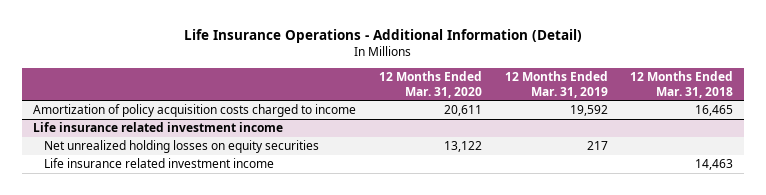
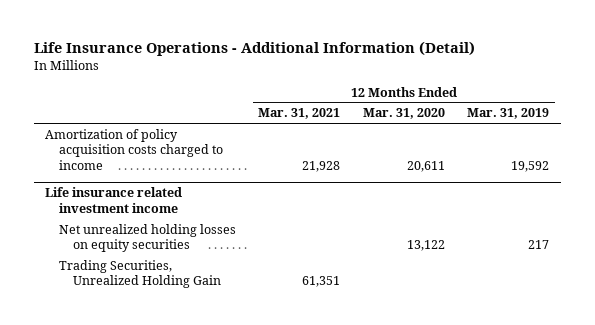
[630,71,734,98] 12 Months Ended Mar. 31, 2018 -> none
none -> [258,108,341,120] Mar. 31, 2021
[44,158,275,169] Life insurance related investment income -> [58,259,221,289] Trading Securities, Unrealized Holding Gain

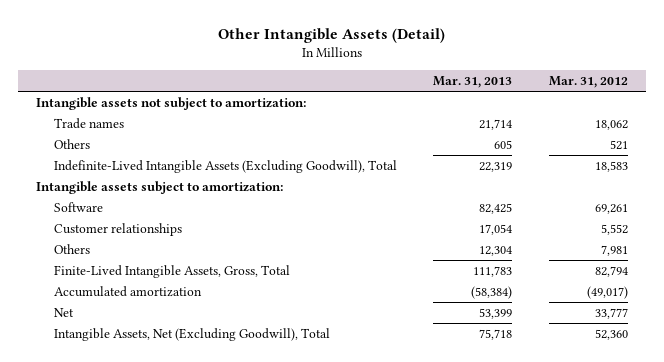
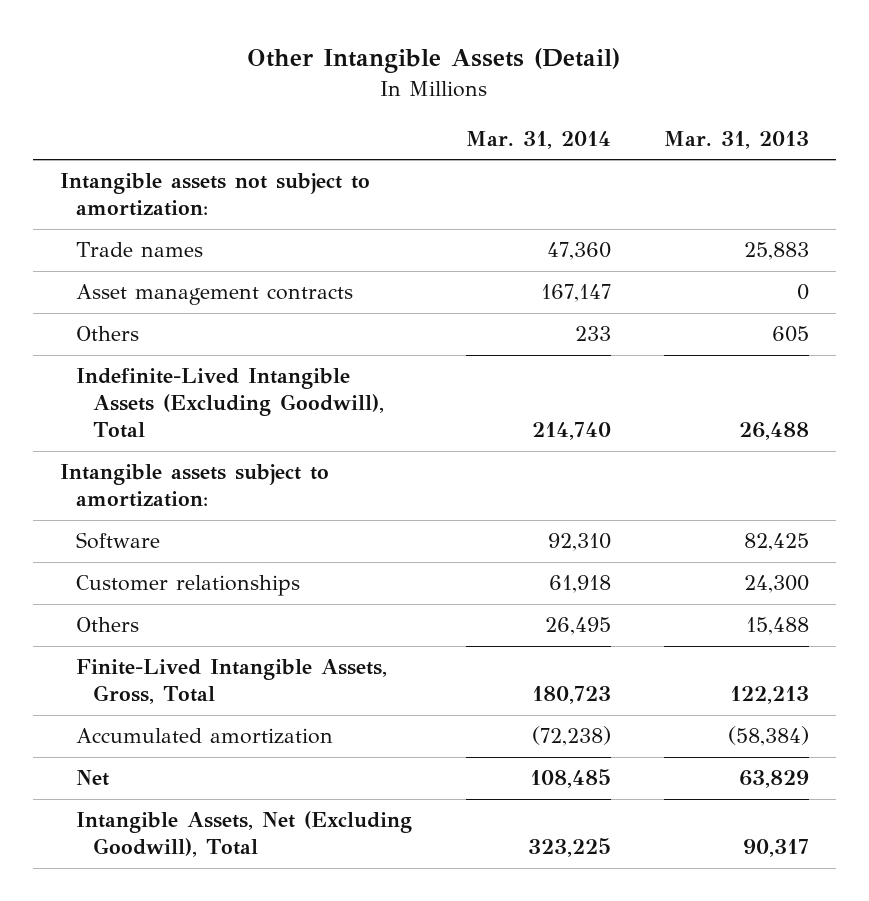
[548,75,628,88] Mar. 31, 2012 -> none
none -> [465,130,611,149] Mar. 31, 2014
[479,119,513,131] 21,714 -> [744,242,810,261] 25,883
none -> [76,284,354,306] Asset management contracts
[479,162,513,173] 22,319 -> [739,422,810,441] 26,488
[479,224,513,236] 17,054 -> [744,575,810,594] 24,300
[479,246,513,257] 12,304 -> [746,617,810,636] 15,488
[473,266,513,278] 111,783 -> [730,686,810,705] 122,213
[479,308,513,320] 53,399 -> [739,770,810,789] 63,829
[479,329,513,341] 75,718 -> [743,839,810,858] 90,317

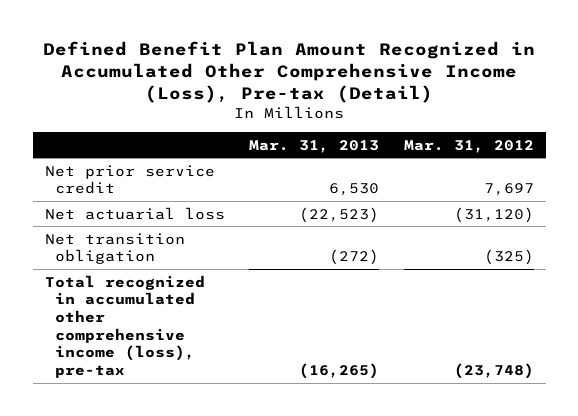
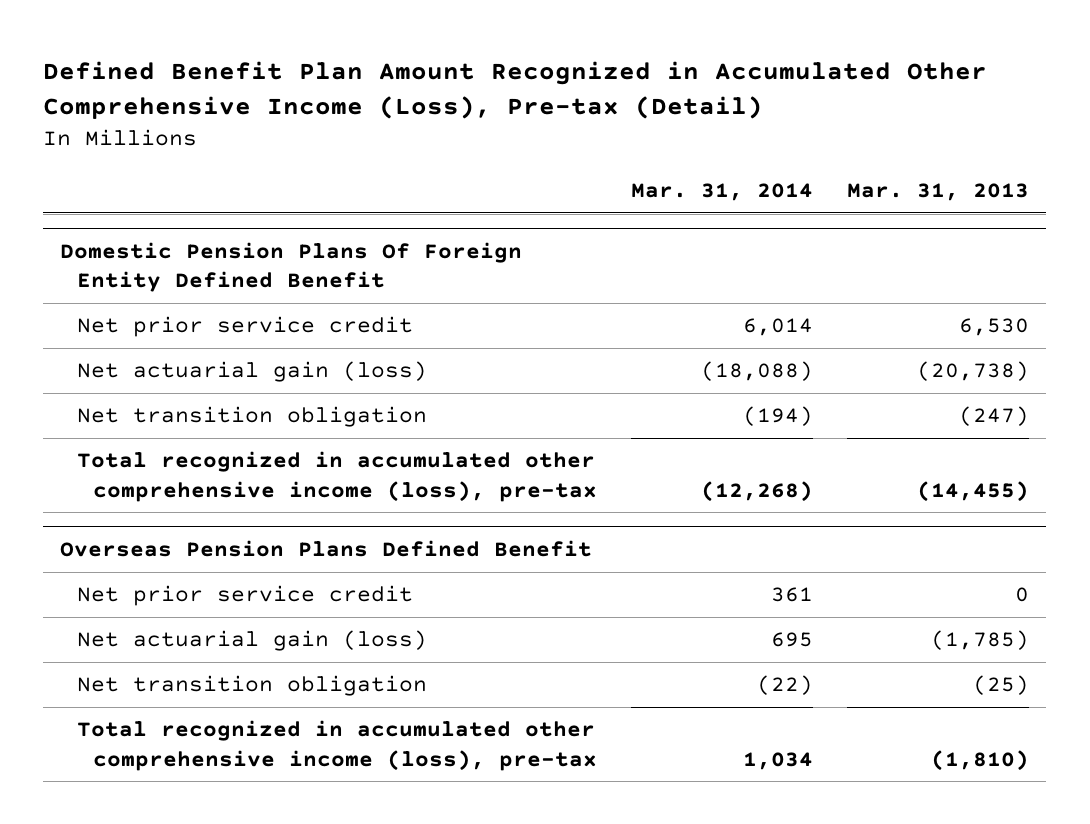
[403,139,534,153] Mar. 31, 2012 -> none
none -> [631,182,814,201] Mar. 31, 2014
none -> [60,241,523,293] Domestic Pension Plans Of Foreign Entity Defined Benefit
[44,206,225,220] Net actuarial loss -> [76,361,427,383] Net actuarial gain (loss)
[299,206,380,223] (22,523) -> [917,361,1030,382] (20,738)
[329,249,380,266] (272) -> [959,406,1030,427] (247)
[299,362,380,379] (16,265) -> [917,480,1030,502] (14,455)
none -> [60,539,593,557] Overseas Pension Plans Defined Benefit
none -> [76,585,413,607] Net prior service credit
none -> [76,630,427,652] Net actuarial gain (loss)
none -> [76,675,427,697] Net transition obligation
none -> [76,720,598,771] Total recognized in accumulated other comprehensive income (loss), pre-tax

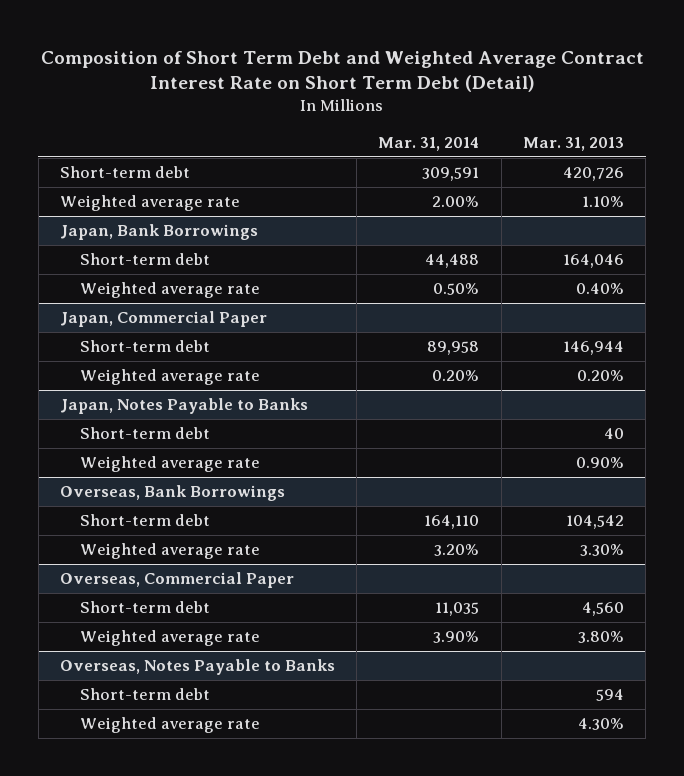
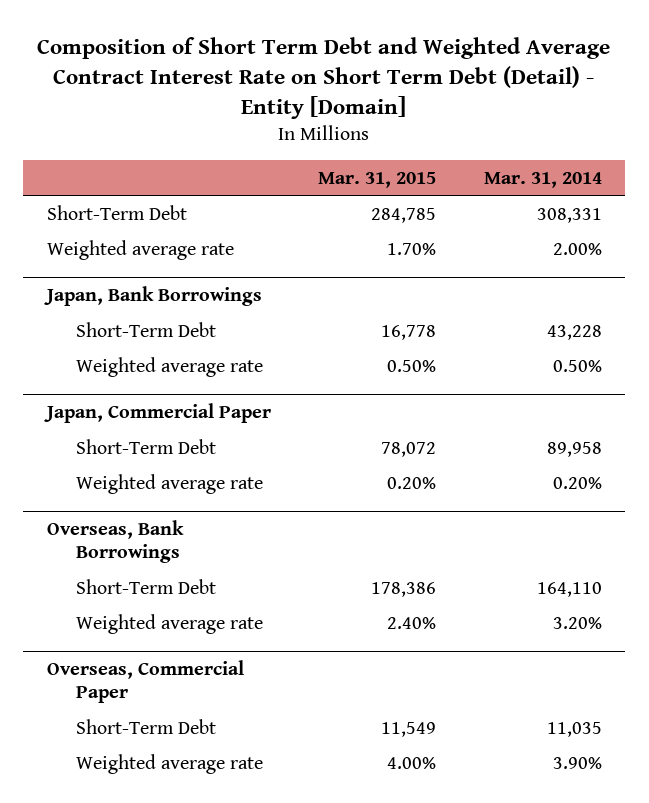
[40,50,644,93] Composition of Short Term Debt and Weighted Average Contract Interest Rate on Short Term Debt (Detail) -> [37,36,611,120] Composition of Short Term Debt and Weighted Average Contract Interest Rate on Short Term Debt (Detail) - Entity [Domain]
[522,136,624,151] Mar. 31, 2013 -> none
none -> [318,171,437,188] Mar. 31, 2015
[59,166,190,179] Short-term debt -> [46,204,187,220] Short-Term Debt
[422,167,480,182] 309,591 -> [536,207,602,223] 308,331
[79,253,210,266] Short-term debt -> [75,321,216,337] Short-Term Debt
[425,254,480,269] 44,488 -> [546,324,602,340] 43,228
[79,340,210,353] Short-term debt -> [75,438,216,454] Short-Term Debt
[59,398,308,415] Japan, Notes Payable to Banks -> none
[79,427,210,440] Short-term debt -> none
[79,456,260,473] Weighted average rate -> none
[79,514,210,527] Short-term debt -> [75,578,216,594] Short-Term Debt
[79,601,210,614] Short-term debt -> [75,718,216,734] Short-Term Debt
[59,659,335,676] Overseas, Notes Payable to Banks -> none
[79,688,210,701] Short-term debt -> none
[79,717,260,734] Weighted average rate -> none

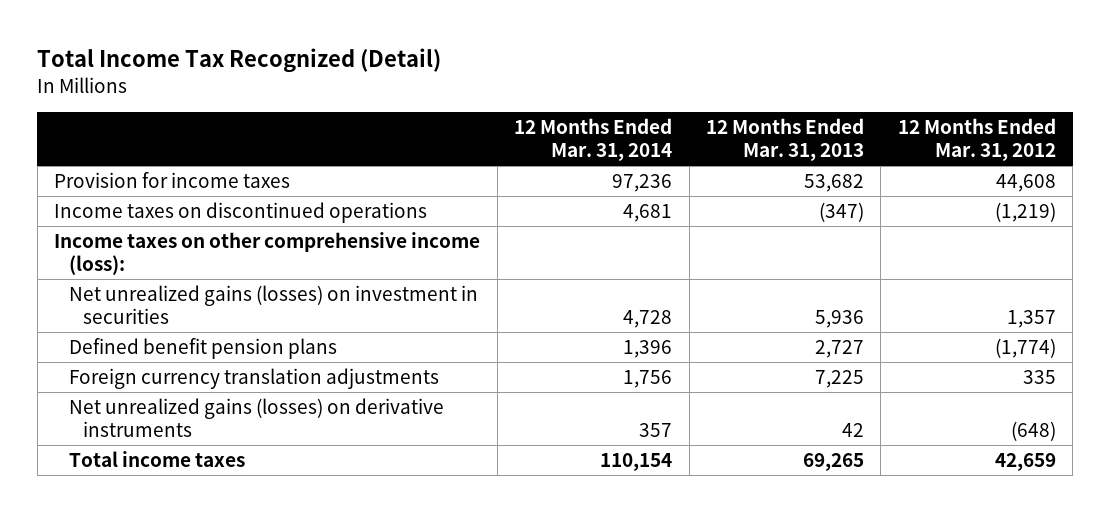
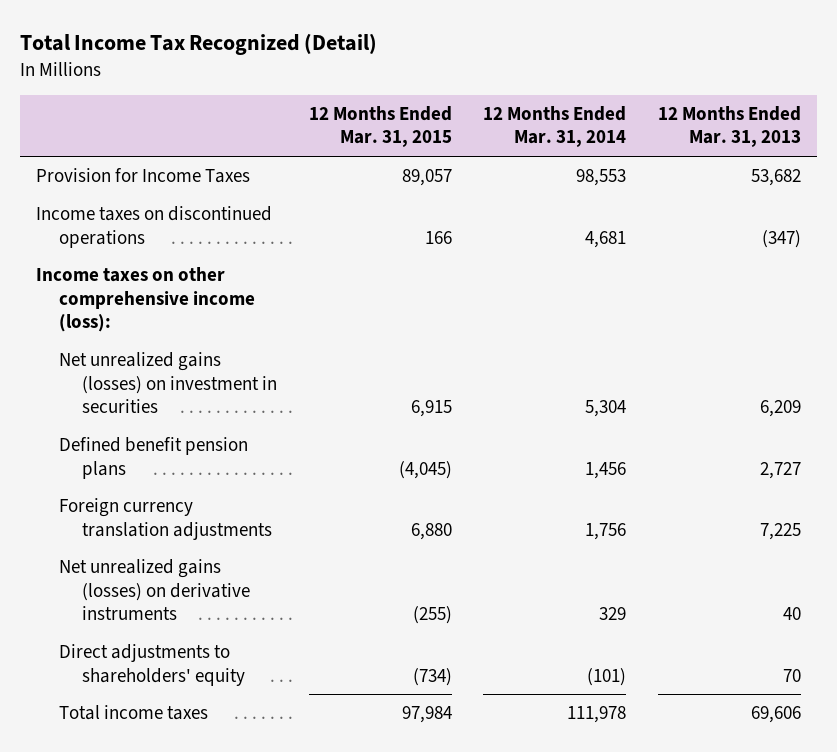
[897,118,1056,161] 12 Months Ended Mar. 31, 2012 -> none
none -> [308,106,452,148] 12 Months Ended Mar. 31, 2015
[54,172,291,189] Provision for income taxes -> [36,168,251,184] Provision for Income Taxes
[612,174,673,193] 97,236 -> [576,169,627,187] 98,553
[623,309,673,328] 4,728 -> [585,399,627,417] 5,304
[815,309,865,328] 5,936 -> [760,399,802,417] 6,209
[623,340,673,359] 1,396 -> [585,461,627,479] 1,456
[639,422,673,437] 357 -> [599,606,627,620] 329
[842,422,865,437] 42 -> [783,606,802,620] 40
none -> [58,644,245,686] Direct adjustments to shareholders' equity
[600,453,673,472] 110,154 -> [567,706,627,724] 111,978
[803,453,865,472] 69,265 -> [751,706,802,724] 69,606

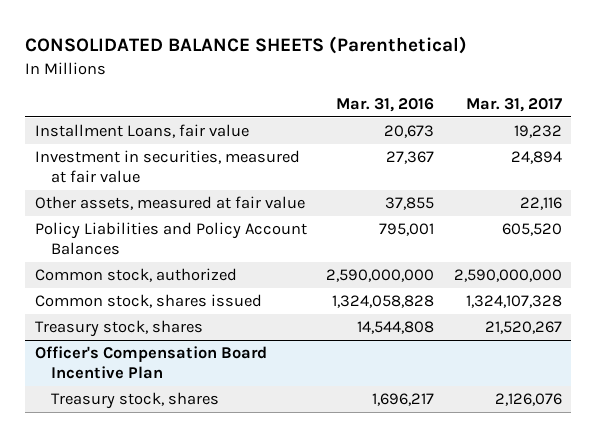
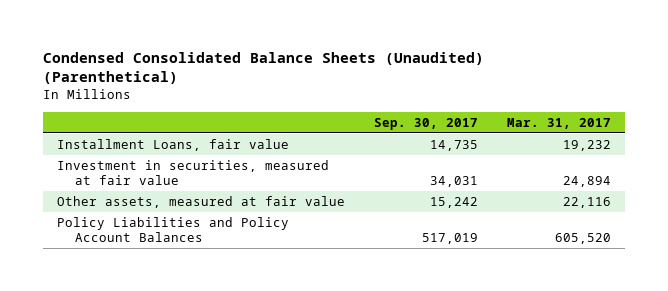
[25,36,468,55] CONSOLIDATED BALANCE SHEETS (Parenthetical) -> [43,51,485,85] Condensed Consolidated Balance Sheets (Unaudited) (Parenthetical)
[336,97,435,112] Mar. 31, 2016 -> none
none -> [373,117,478,130] Sep. 30, 2017
[34,268,237,283] Common stock, authorized -> none
[34,294,262,309] Common stock, shares issued -> none
[34,320,203,338] Treasury stock, shares -> none
[34,346,267,380] Officer's Compensation Board Incentive Plan -> none
[50,392,219,410] Treasury stock, shares -> none

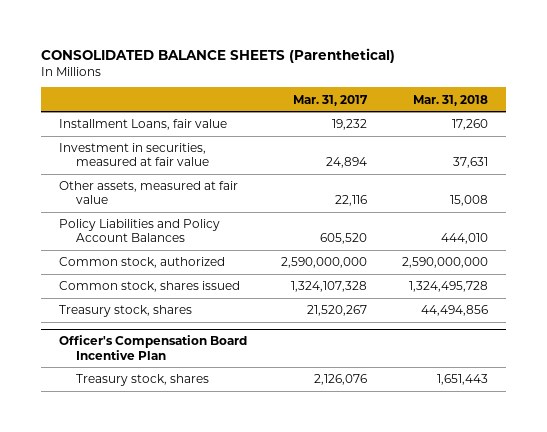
[43,51,485,85] Condensed Consolidated Balance Sheets (Unaudited) (Parenthetical) -> [41,47,396,63] CONSOLIDATED BALANCE SHEETS (Parenthetical)
[373,117,478,130] Sep. 30, 2017 -> none
none -> [413,94,489,106] Mar. 31, 2018
none -> [58,257,225,269] Common stock, authorized
none -> [58,281,240,293] Common stock, shares issued
none -> [58,305,192,318] Treasury stock, shares
none -> [58,335,247,360] Officer's Compensation Board Incentive Plan
none -> [75,374,209,387] Treasury stock, shares

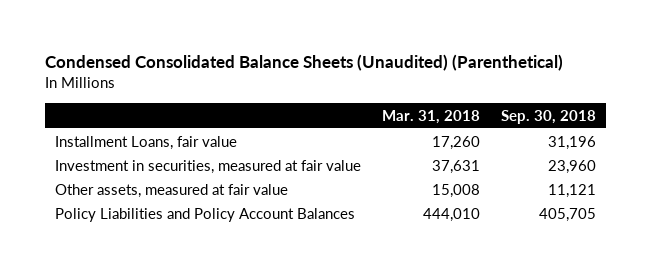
[41,47,396,63] CONSOLIDATED BALANCE SHEETS (Parenthetical) -> [45,54,564,72] Condensed Consolidated Balance Sheets (Unaudited) (Parenthetical)
[293,94,369,106] Mar. 31, 2017 -> none
none -> [500,110,596,125] Sep. 30, 2018
[58,257,225,269] Common stock, authorized -> none
[58,281,240,293] Common stock, shares issued -> none
[58,305,192,318] Treasury stock, shares -> none
[58,335,247,360] Officer's Compensation Board Incentive Plan -> none
[75,374,209,387] Treasury stock, shares -> none

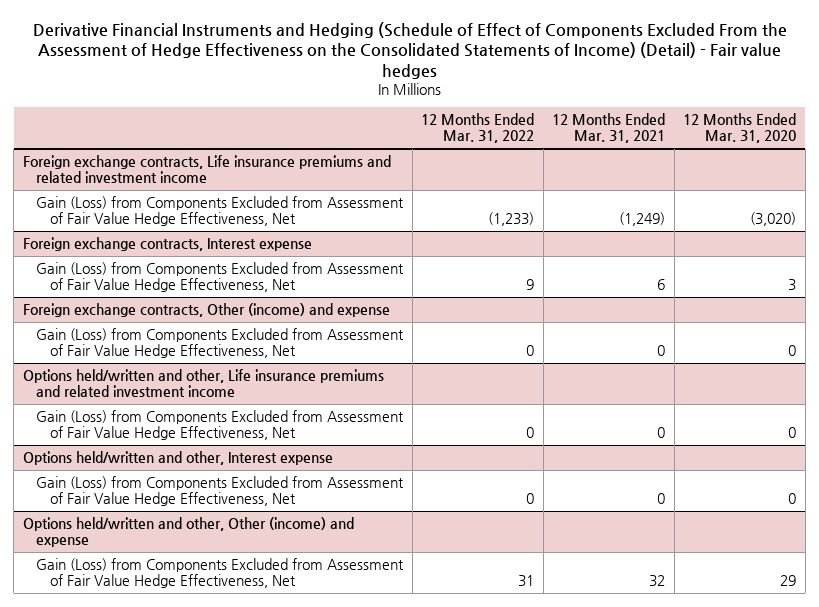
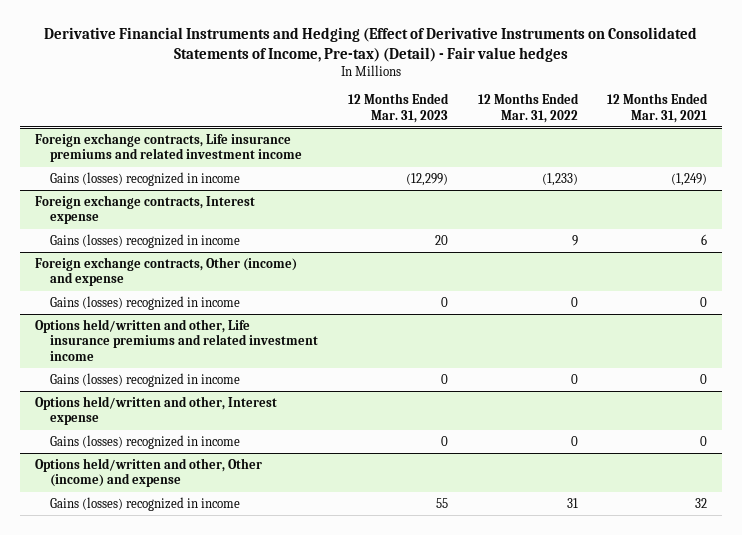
[32,21,787,79] Derivative Financial Instruments and Hedging (Schedule of Effect of Components Excluded From the Assessment of Hedge Effectiveness on the Consolidated Statements of Income) (Detail) - Fair value hedges -> [44,27,698,62] Derivative Financial Instruments and Hedging (Effect of Derivative Instruments on Consolidated Statements of Income, Pre-tax) (Detail) - Fair value hedges
[683,113,797,144] 12 Months Ended Mar. 31, 2020 -> none
none -> [347,93,449,123] 12 Months Ended Mar. 31, 2023
[36,196,405,227] Gain (Loss) from Components Excluded from Assessment of Fair Value Hedge Effectiveness, Net -> [49,171,240,186] Gains (losses) recognized in income
[36,262,405,293] Gain (Loss) from Components Excluded from Assessment of Fair Value Hedge Effectiveness, Net -> [49,233,240,248] Gains (losses) recognized in income
[36,328,405,359] Gain (Loss) from Components Excluded from Assessment of Fair Value Hedge Effectiveness, Net -> [49,295,240,310] Gains (losses) recognized in income
[36,410,405,441] Gain (Loss) from Components Excluded from Assessment of Fair Value Hedge Effectiveness, Net -> [49,372,240,387] Gains (losses) recognized in income
[36,476,405,507] Gain (Loss) from Components Excluded from Assessment of Fair Value Hedge Effectiveness, Net -> [49,434,240,449] Gains (losses) recognized in income
[36,558,405,589] Gain (Loss) from Components Excluded from Assessment of Fair Value Hedge Effectiveness, Net -> [49,496,240,511] Gains (losses) recognized in income

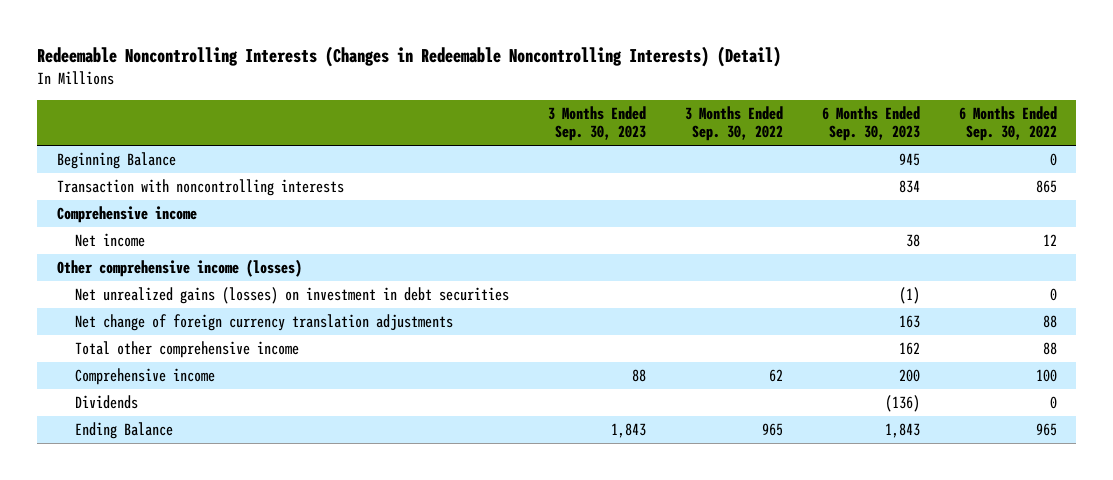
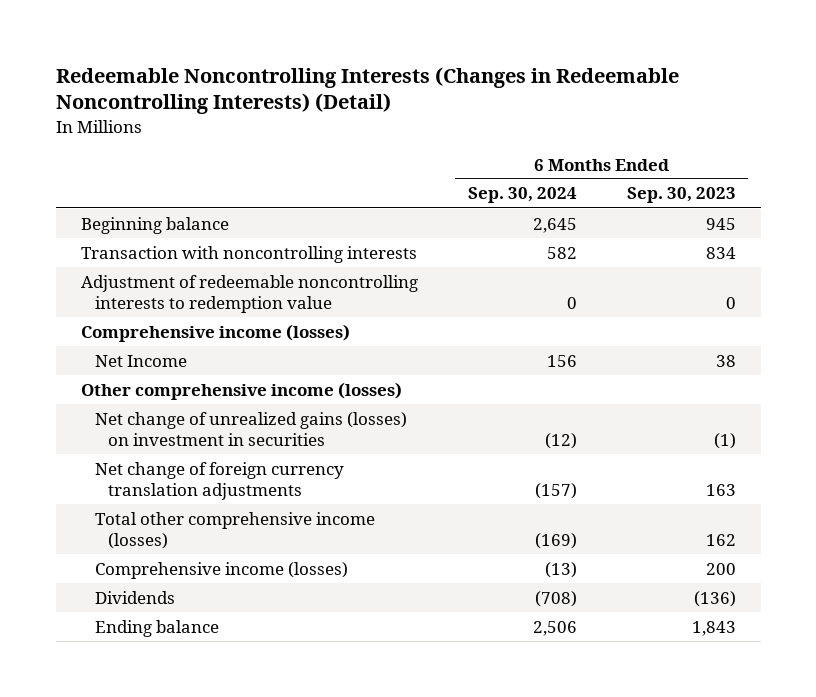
[547,105,646,142] 3 Months Ended Sep. 30, 2023 -> none
[684,105,783,142] 3 Months Ended Sep. 30, 2022 -> none
[958,105,1057,142] 6 Months Ended Sep. 30, 2022 -> none
none -> [467,187,577,204] Sep. 30, 2024
[56,152,176,170] Beginning Balance -> [80,216,229,234] Beginning balance
none -> [80,274,418,313] Adjustment of redeemable noncontrolling interests to redemption value
[56,206,197,224] Comprehensive income -> [80,323,350,342] Comprehensive income (losses)
[74,233,145,248] Net income -> [94,354,187,367] Net Income
[74,287,509,305] Net unrealized gains (losses) on investment in debt securities -> [94,411,407,446] Net change of unrealized gains (losses) on investment in securities
[74,341,299,359] Total other comprehensive income -> [94,511,375,549] Total other comprehensive income (losses)
[74,368,215,386] Comprehensive income -> [94,561,348,579] Comprehensive income (losses)
[74,422,173,440] Ending Balance -> [94,619,219,637] Ending balance

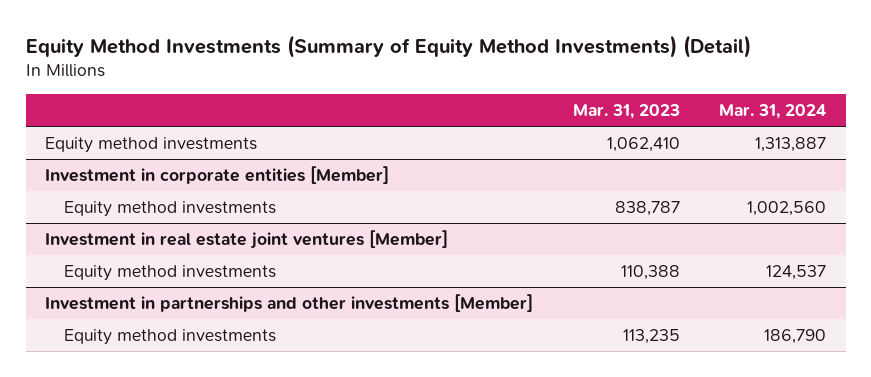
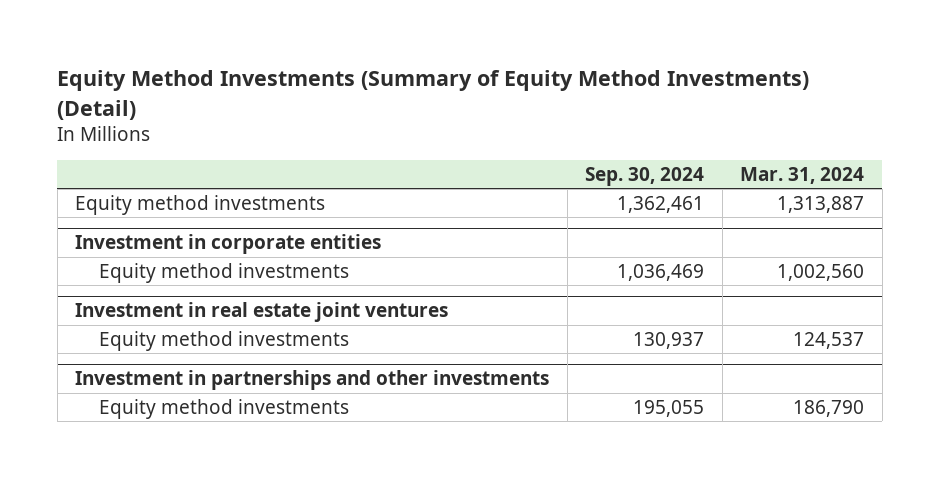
[572,104,680,120] Mar. 31, 2023 -> none
none -> [585,166,705,186] Sep. 30, 2024
[45,166,390,185] Investment in corporate entities [Member] -> [75,234,382,255] Investment in corporate entities
[45,230,449,250] Investment in real estate joint ventures [Member] -> [75,302,449,323] Investment in real estate joint ventures
[45,294,534,313] Investment in partnerships and other investments [Member] -> [75,370,550,391] Investment in partnerships and other investments

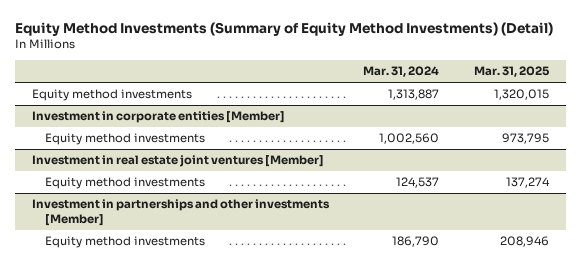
[585,166,705,186] Sep. 30, 2024 -> none
none -> [473,66,550,78] Mar. 31, 2025
[75,234,382,255] Investment in corporate entities -> [31,111,285,124] Investment in corporate entities [Member]
[75,302,449,323] Investment in real estate joint ventures -> [31,155,324,168] Investment in real estate joint ventures [Member]
[75,370,550,391] Investment in partnerships and other investments -> [31,199,330,227] Investment in partnerships and other investments [Member]

